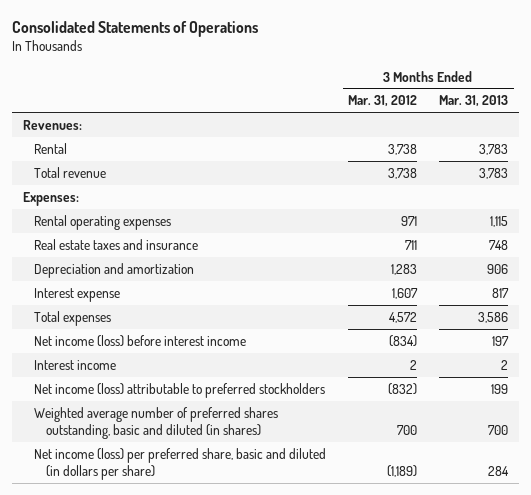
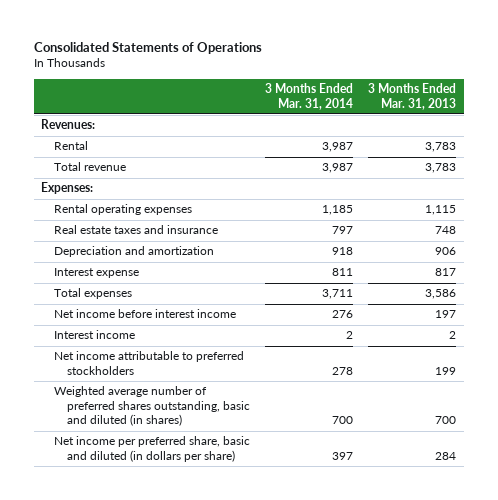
[348,95,418,108] Mar. 31, 2012 -> none
none -> [265,83,354,110] 3 Months Ended Mar. 31, 2014
[34,334,247,347] Net income (loss) before interest income -> [53,309,236,319] Net income before interest income
[34,382,326,398] Net income (loss) attributable to preferred stockholders -> [53,351,244,375] Net income attributable to preferred stockholders
[34,447,327,480] Net income (loss) per preferred share, basic and diluted (in dollars per share) -> [53,436,250,462] Net income per preferred share, basic and diluted (in dollars per share)

